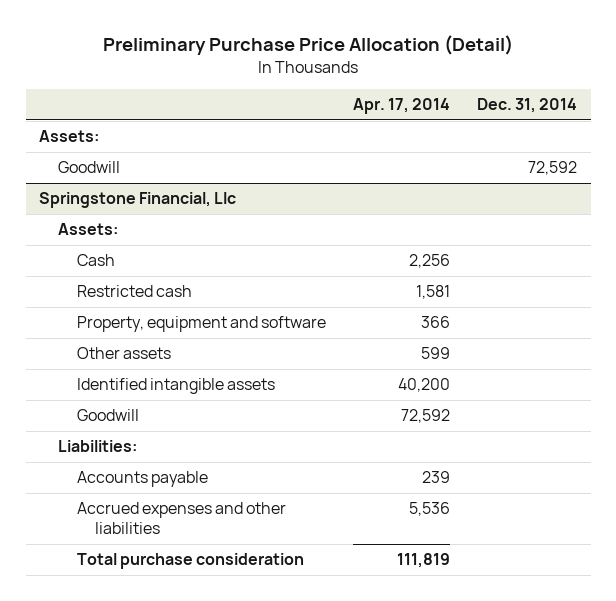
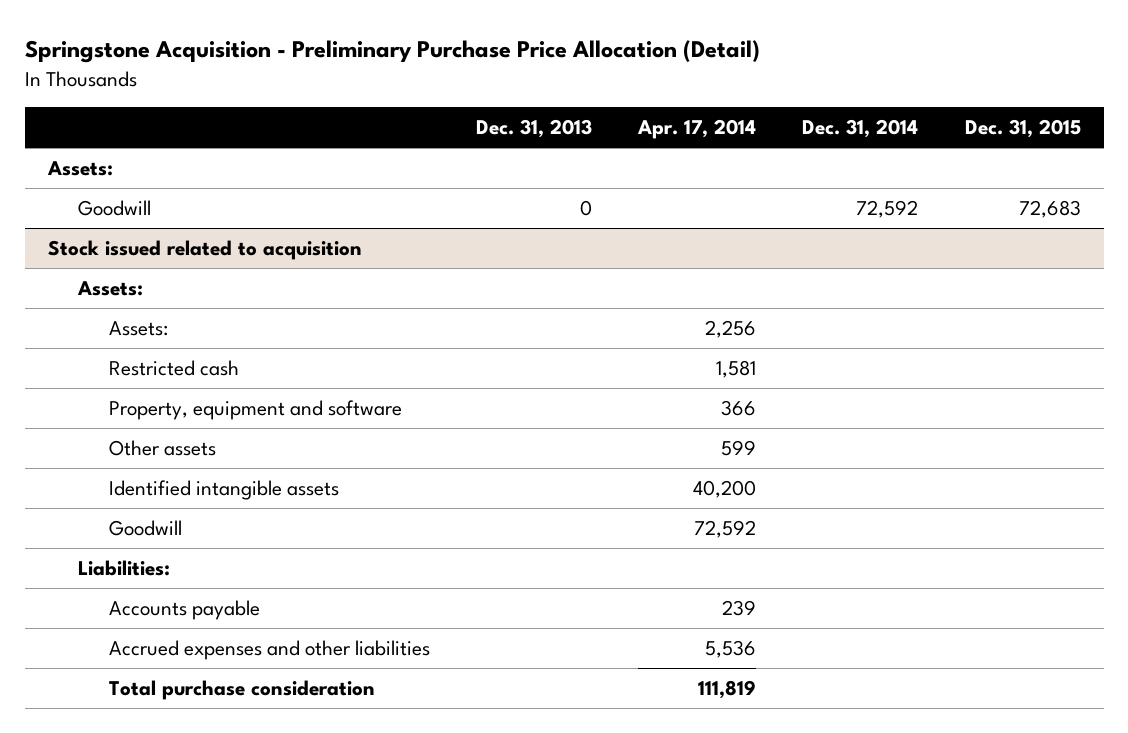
[103,34,514,55] Preliminary Purchase Price Allocation (Detail) -> [24,40,760,64] Springstone Acquisition - Preliminary Purchase Price Allocation (Detail)
none -> [475,118,592,138] Dec. 31, 2013
none -> [964,118,1081,138] Dec. 31, 2015
[39,192,237,209] Springstone Financial, Llc -> none
none -> [47,240,362,261] Stock issued related to acquisition
[76,254,115,267] Cash -> [108,321,168,337] Assets:

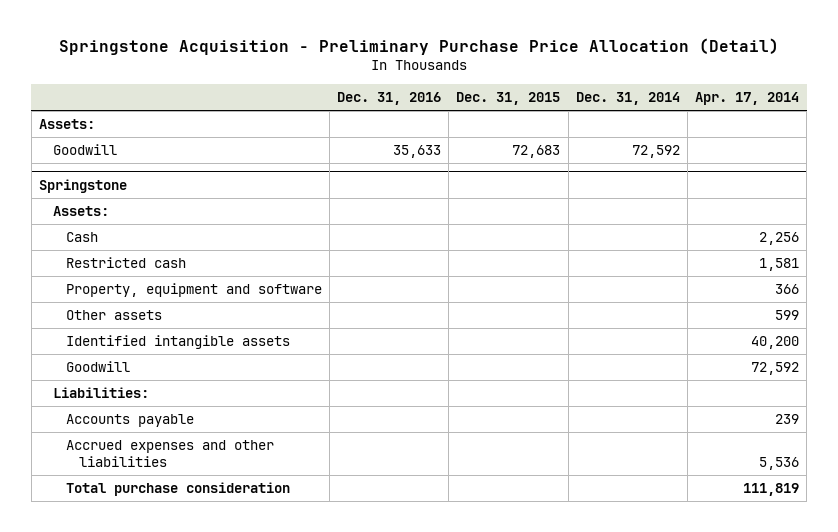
[475,118,592,138] Dec. 31, 2013 -> none
none -> [337,91,442,105] Dec. 31, 2016
[47,240,362,261] Stock issued related to acquisition -> [39,178,128,193] Springstone
[108,321,168,337] Assets: -> [65,232,98,243] Cash

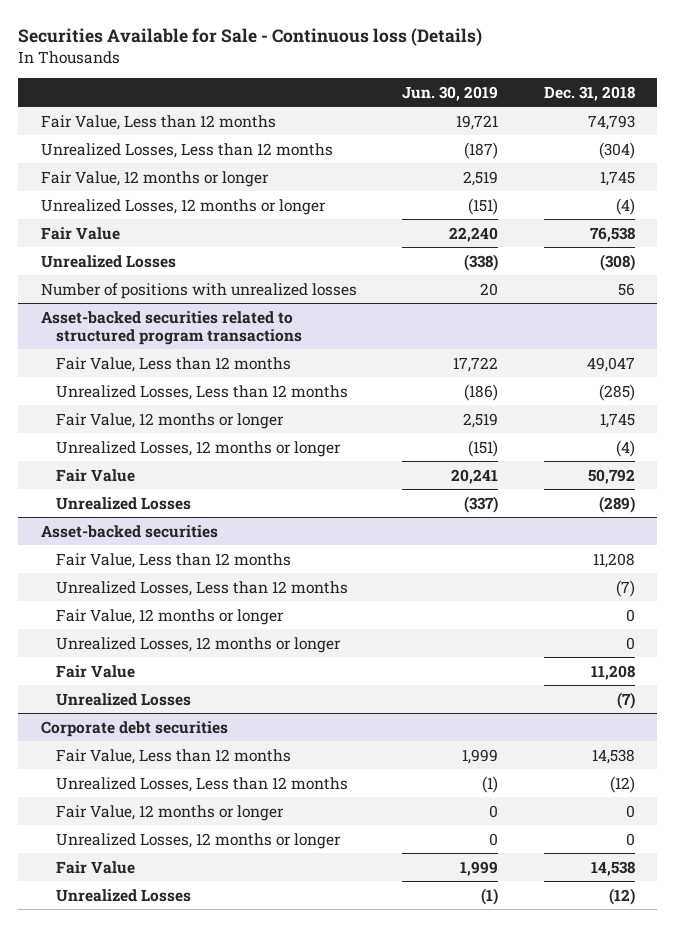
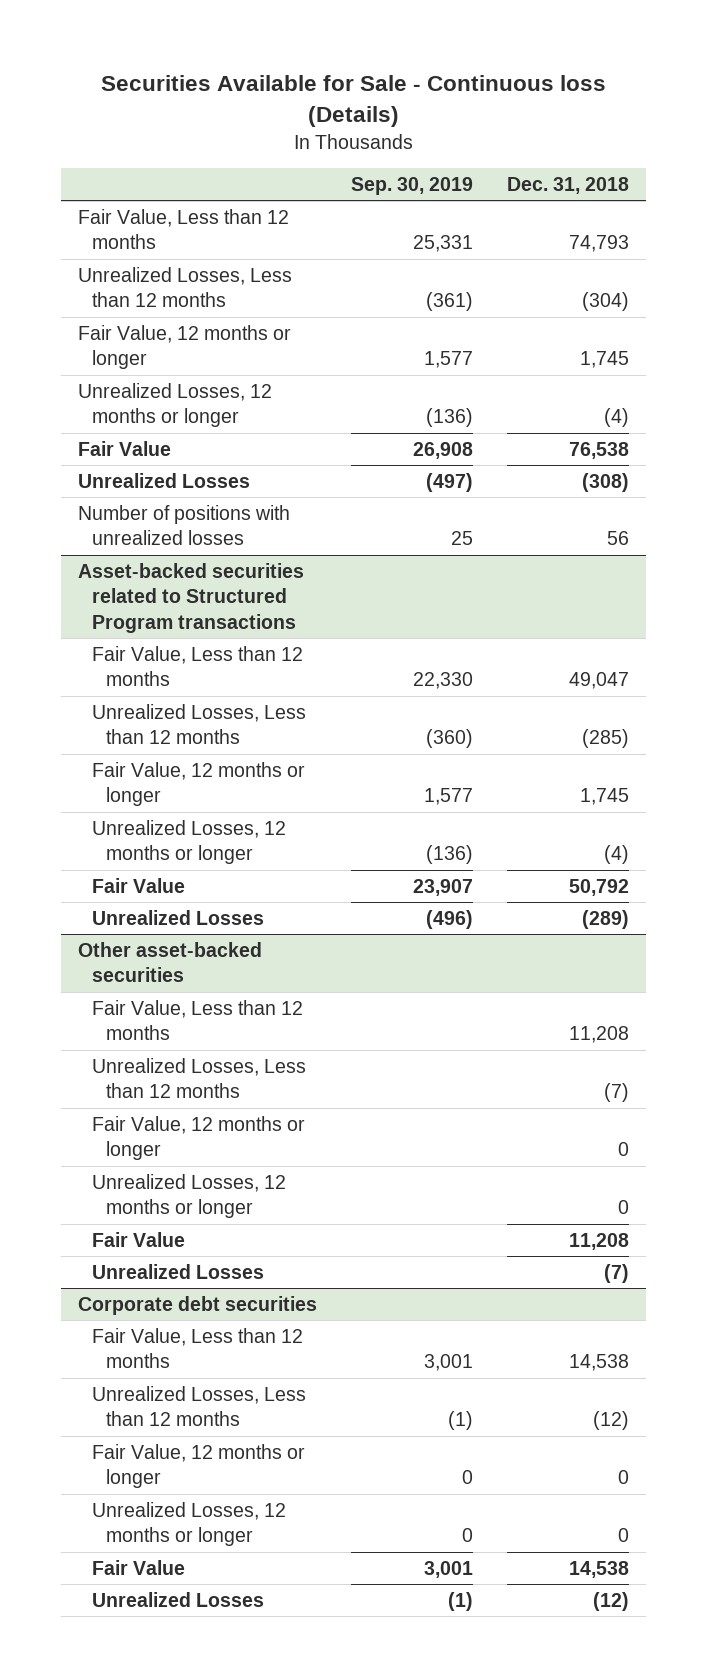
[402,85,499,101] Jun. 30, 2019 -> none
none -> [351,177,474,196] Sep. 30, 2019
[40,310,302,345] Asset-backed securities related to structured program transactions -> [78,562,305,633] Asset-backed securities related to Structured Program transactions
[40,524,218,538] Asset-backed securities -> [78,941,263,983] Other asset-backed securities

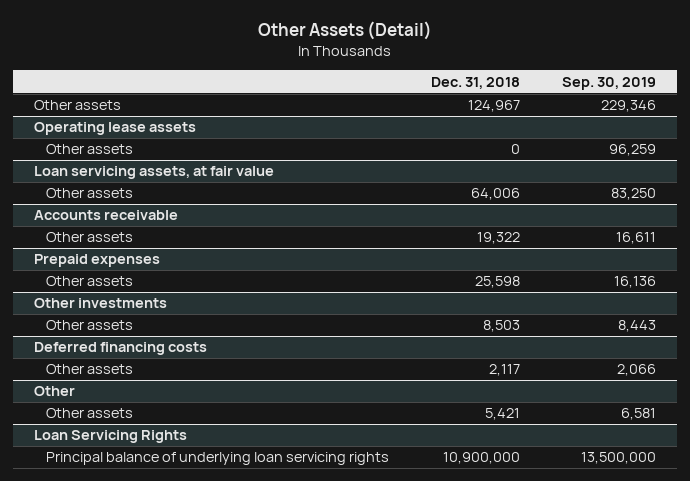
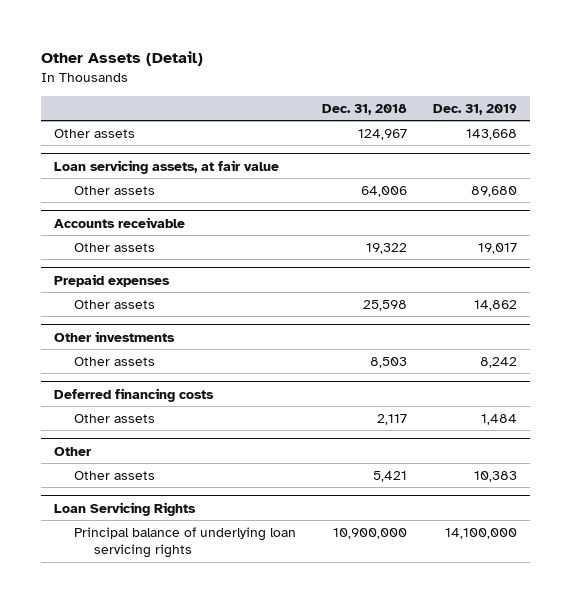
[561,76,656,90] Sep. 30, 2019 -> none
none -> [432,104,517,116] Dec. 31, 2019
[33,122,196,136] Operating lease assets -> none
[45,144,133,155] Other assets -> none

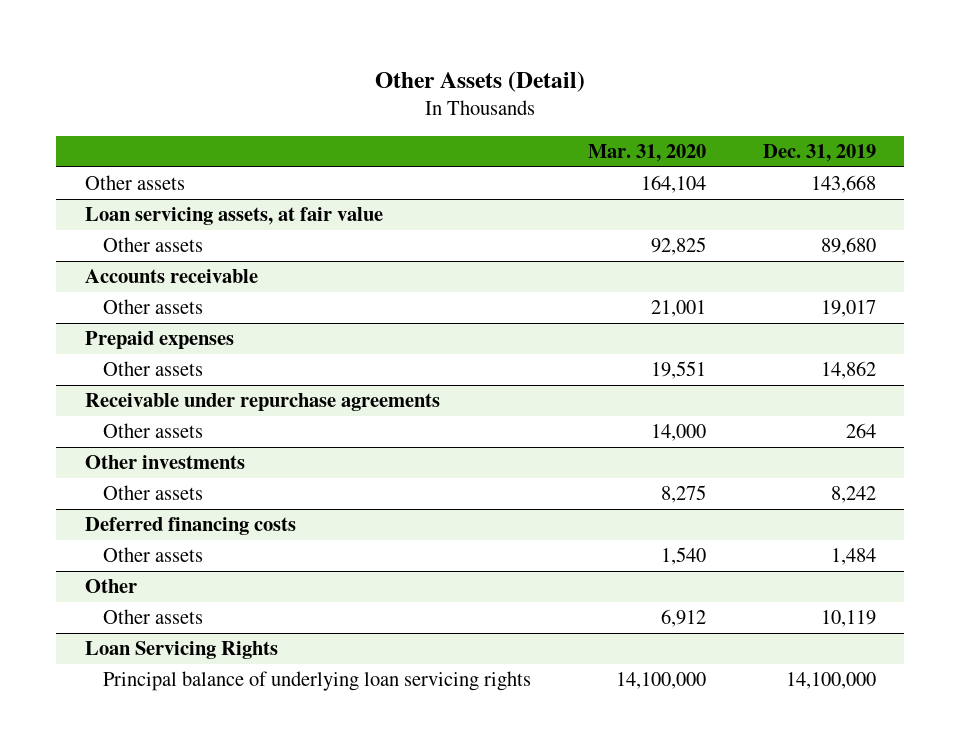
[321,104,407,116] Dec. 31, 2018 -> none
none -> [587,143,706,162] Mar. 31, 2020
none -> [85,393,441,412] Receivable under repurchase agreements
none -> [102,423,203,439] Other assets
[473,470,517,482] 10,383 -> [820,610,876,628] 10,119

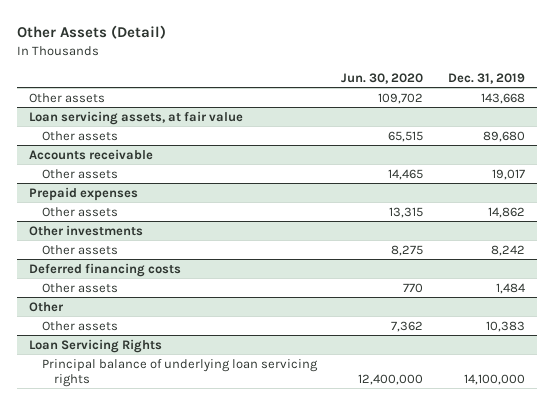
[587,143,706,162] Mar. 31, 2020 -> none
none -> [341,73,424,85] Jun. 30, 2020
[85,393,441,412] Receivable under repurchase agreements -> none
[102,423,203,439] Other assets -> none
[820,610,876,628] 10,119 -> [486,320,526,332] 10,383

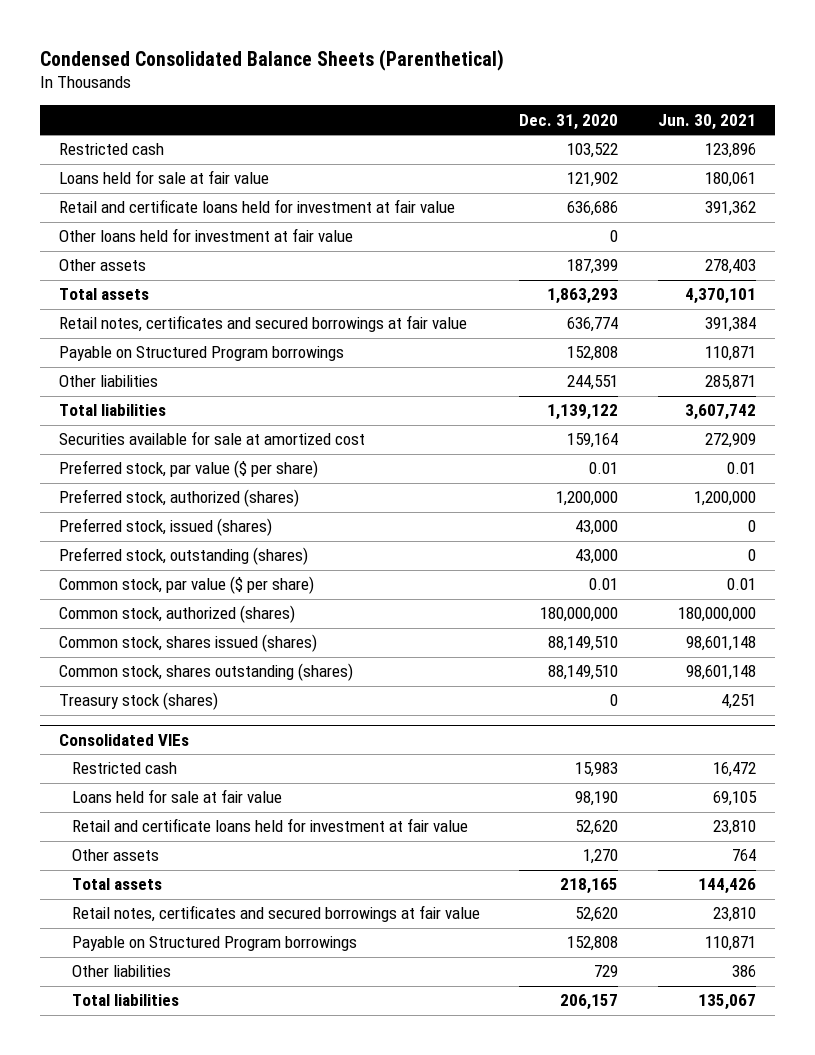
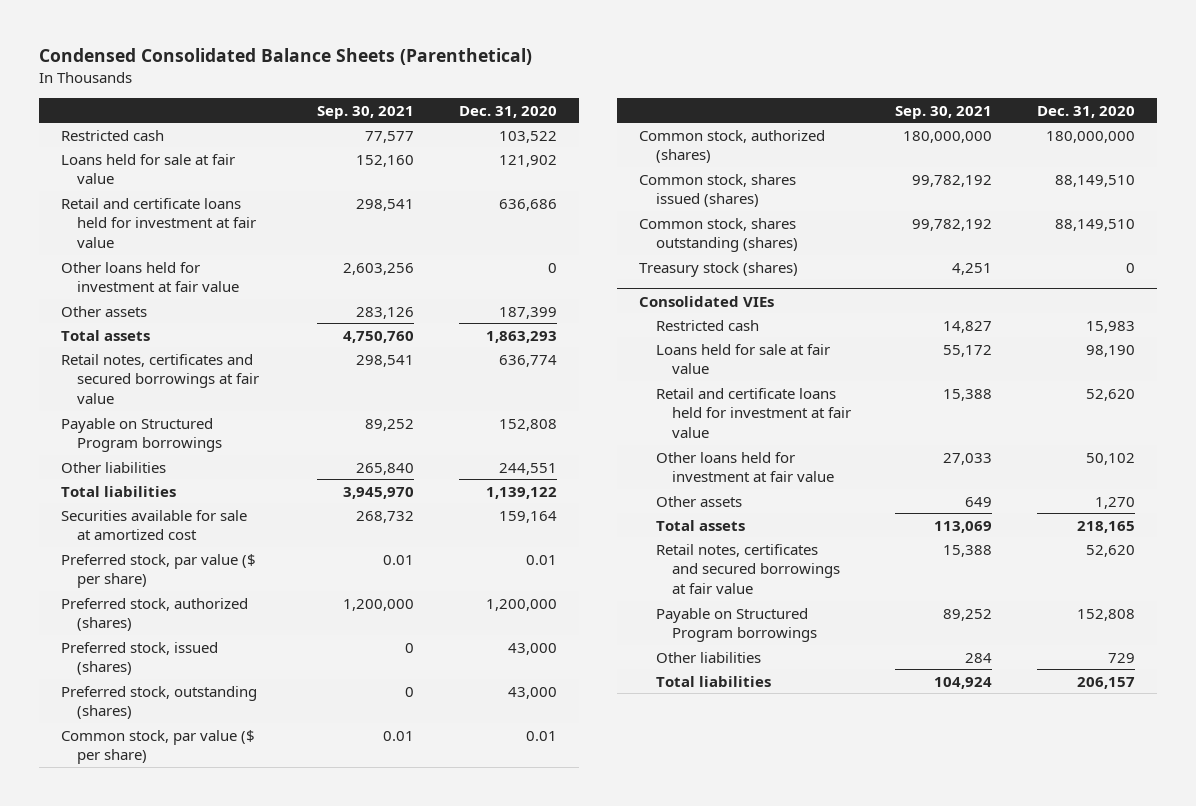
[657,113,756,130] Jun. 30, 2021 -> none
none -> [317,105,415,119] Sep. 30, 2021
none -> [655,451,834,483] Other loans held for investment at fair value

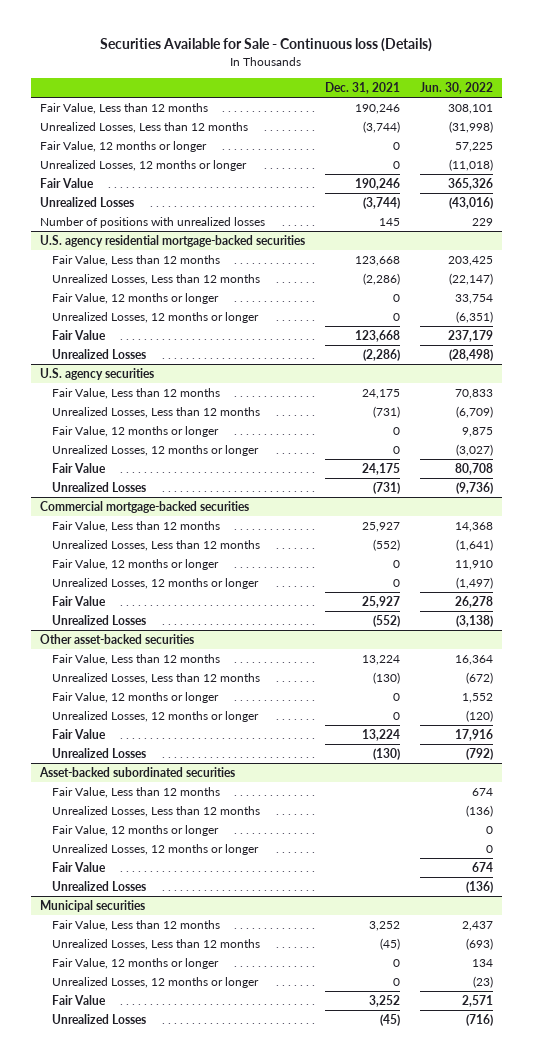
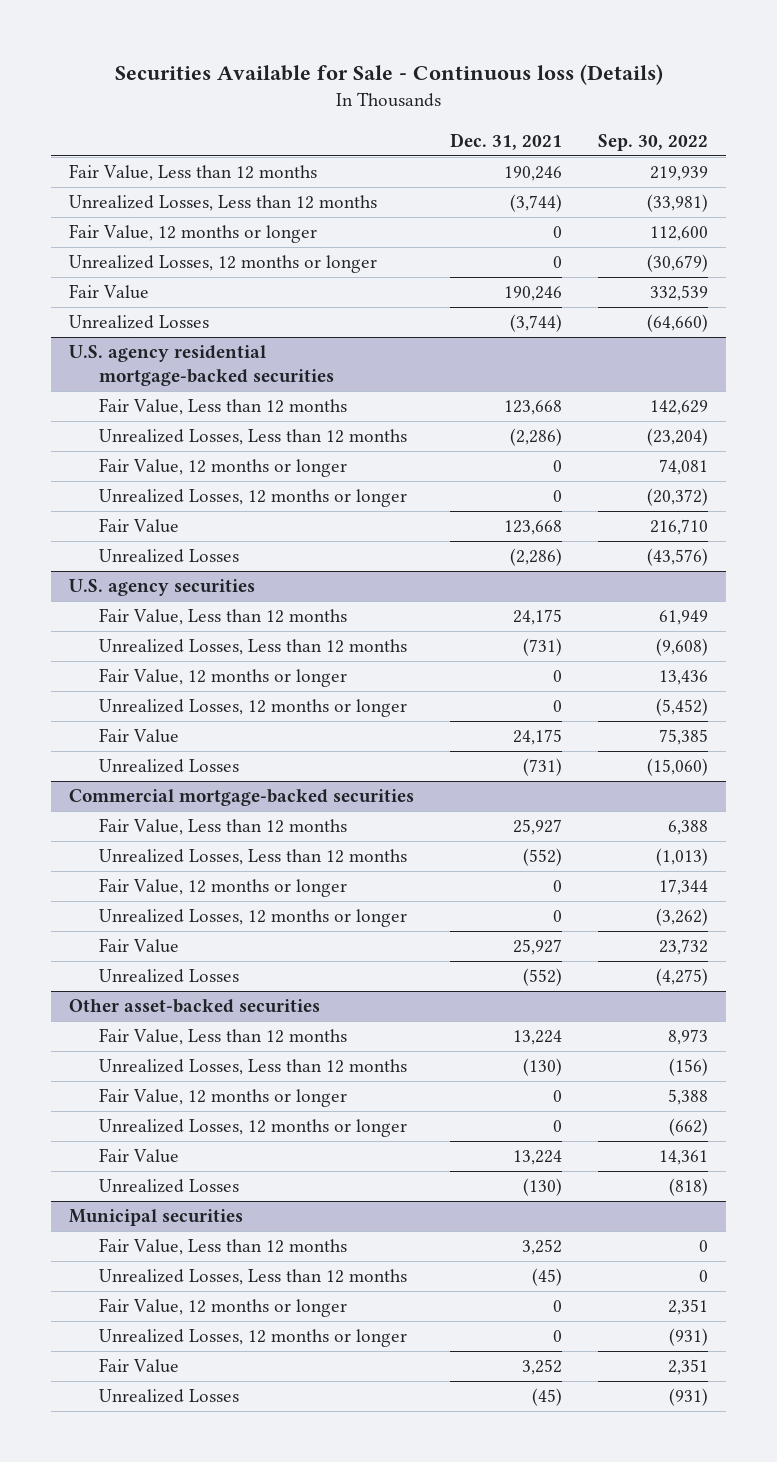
[419,81,493,94] Jun. 30, 2022 -> none
none -> [598,133,709,151] Sep. 30, 2022
[40,216,266,228] Number of positions with unrealized losses -> none
[39,766,236,777] Asset-backed subordinated securities -> none
[52,786,221,798] Fair Value, Less than 12 months -> none
[52,805,261,817] Unrealized Losses, Less than 12 months -> none
[52,824,220,836] Fair Value, 12 months or longer -> none
[52,843,260,855] Unrealized Losses, 12 months or longer -> none
[52,861,107,872] Fair Value -> none
[52,880,147,891] Unrealized Losses -> none

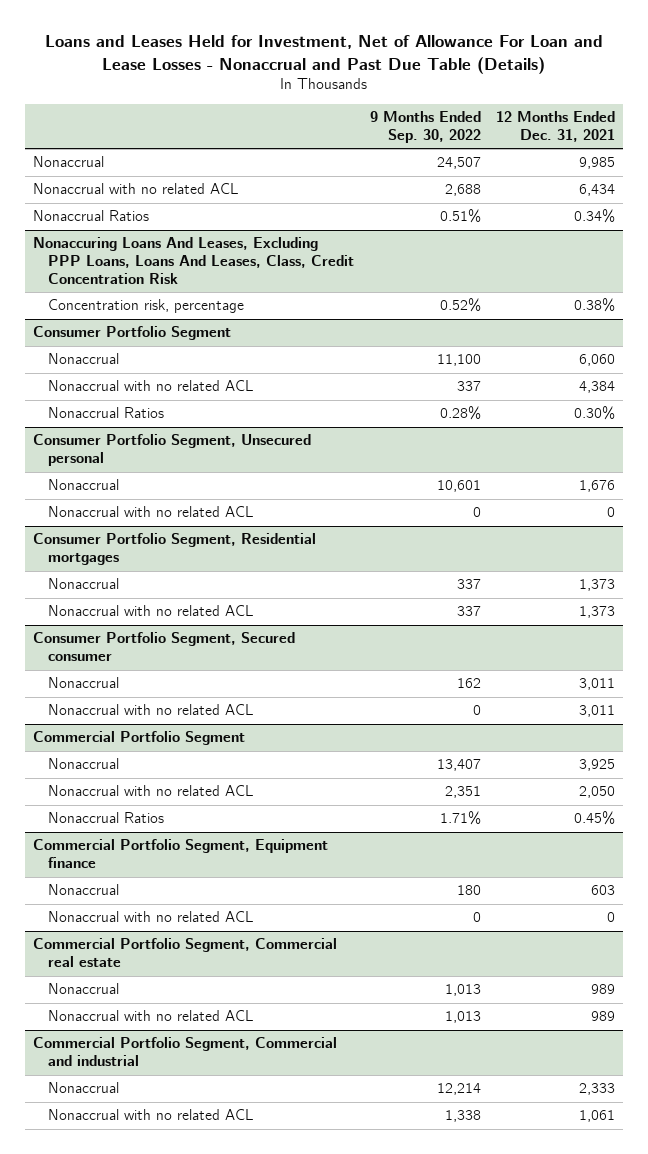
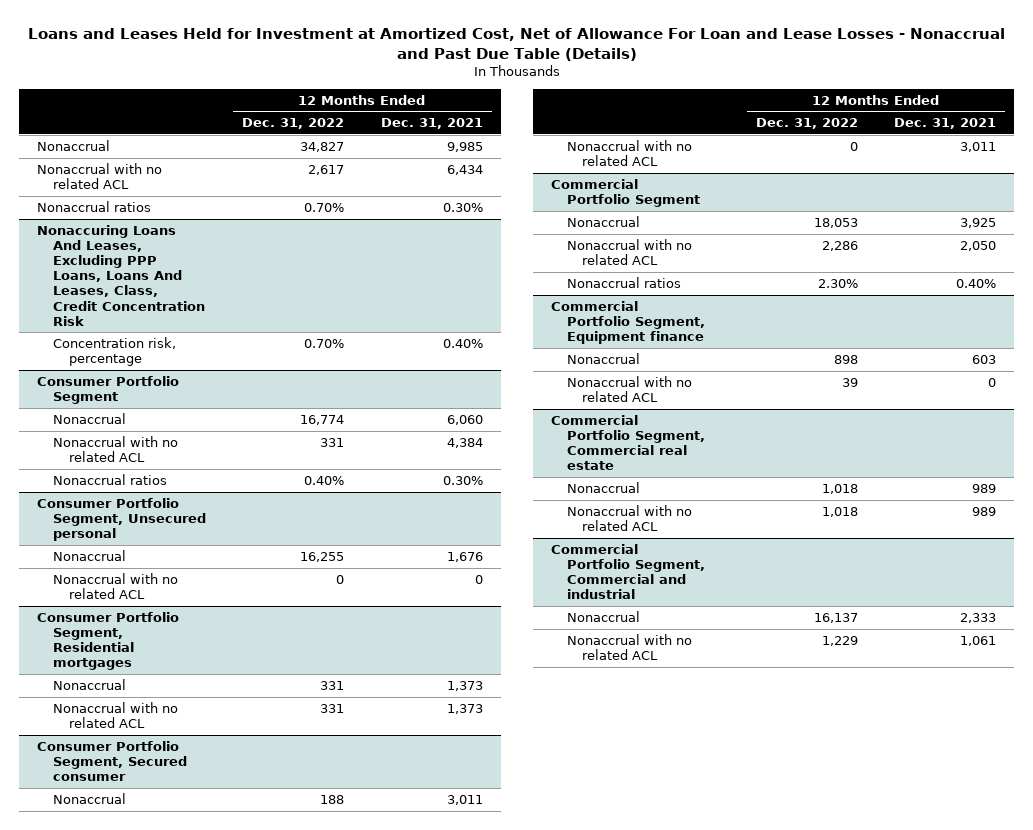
[44,35,603,74] Loans and Leases Held for Investment, Net of Allowance For Loan and Lease Losses - Nonaccrual and Past Due Table (Details) -> [27,27,1005,61] Loans and Leases Held for Investment at Amortized Cost, Net of Allowance For Loan and Lease Losses - Nonaccrual and Past Due Table (Details)
[369,110,481,143] 9 Months Ended Sep. 30, 2022 -> none
none -> [242,118,345,130] Dec. 31, 2022
[32,210,149,222] Nonaccrual Ratios -> [37,200,152,212] Nonaccrual ratios
[574,209,616,224] 0.34% -> [442,202,483,212] 0.30%
[574,298,616,313] 0.38% -> [442,338,483,348] 0.40%
[47,407,164,419] Nonaccrual Ratios -> [52,473,167,485] Nonaccrual ratios
[47,812,164,824] Nonaccrual Ratios -> [566,276,681,288] Nonaccrual ratios
[574,811,616,826] 0.45% -> [956,278,997,288] 0.40%

